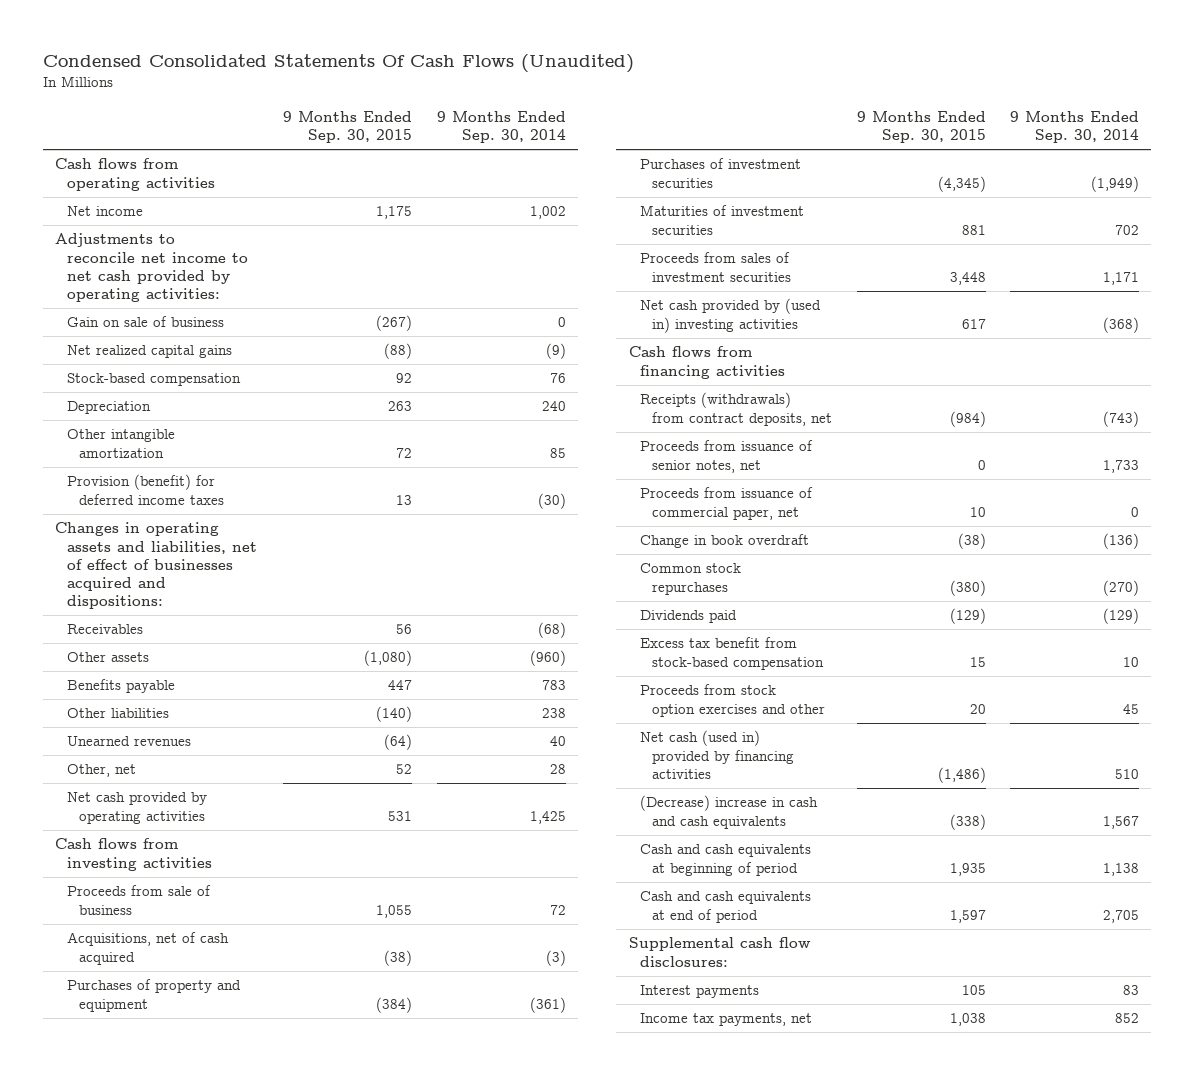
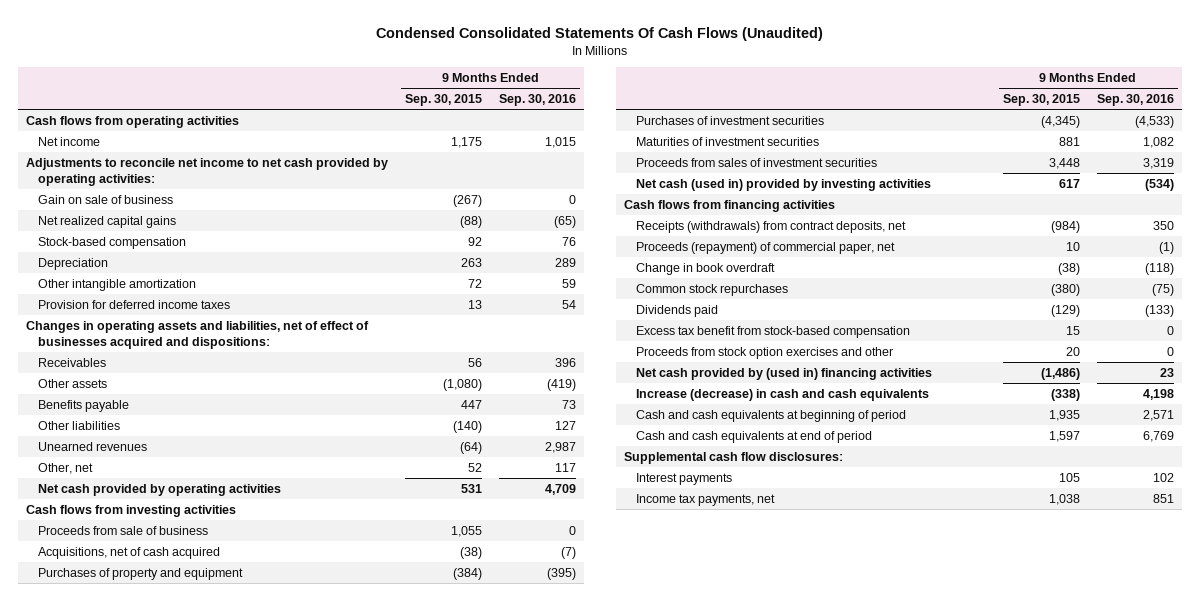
[436,110,566,144] 9 Months Ended Sep. 30, 2014 -> none
none -> [498,94,576,107] Sep. 30, 2016
[67,474,224,505] Provision (benefit) for deferred income taxes -> [38,299,231,309] Provision for deferred income taxes
[640,298,822,333] Net cash provided by (used in) investing activities -> [636,178,932,191] Net cash (used in) provided by investing activities
[640,440,814,473] Proceeds from issuance of senior notes, net -> none
[640,487,814,520] Proceeds from issuance of commercial paper, net -> [636,241,896,254] Proceeds (repayment) of commercial paper, net
[640,730,794,779] Net cash (used in) provided by financing activities -> [636,367,933,380] Net cash provided by (used in) financing activities
[640,795,819,829] (Decrease) increase in cash and cash equivalents -> [636,388,930,401] Increase (decrease) in cash and cash equivalents

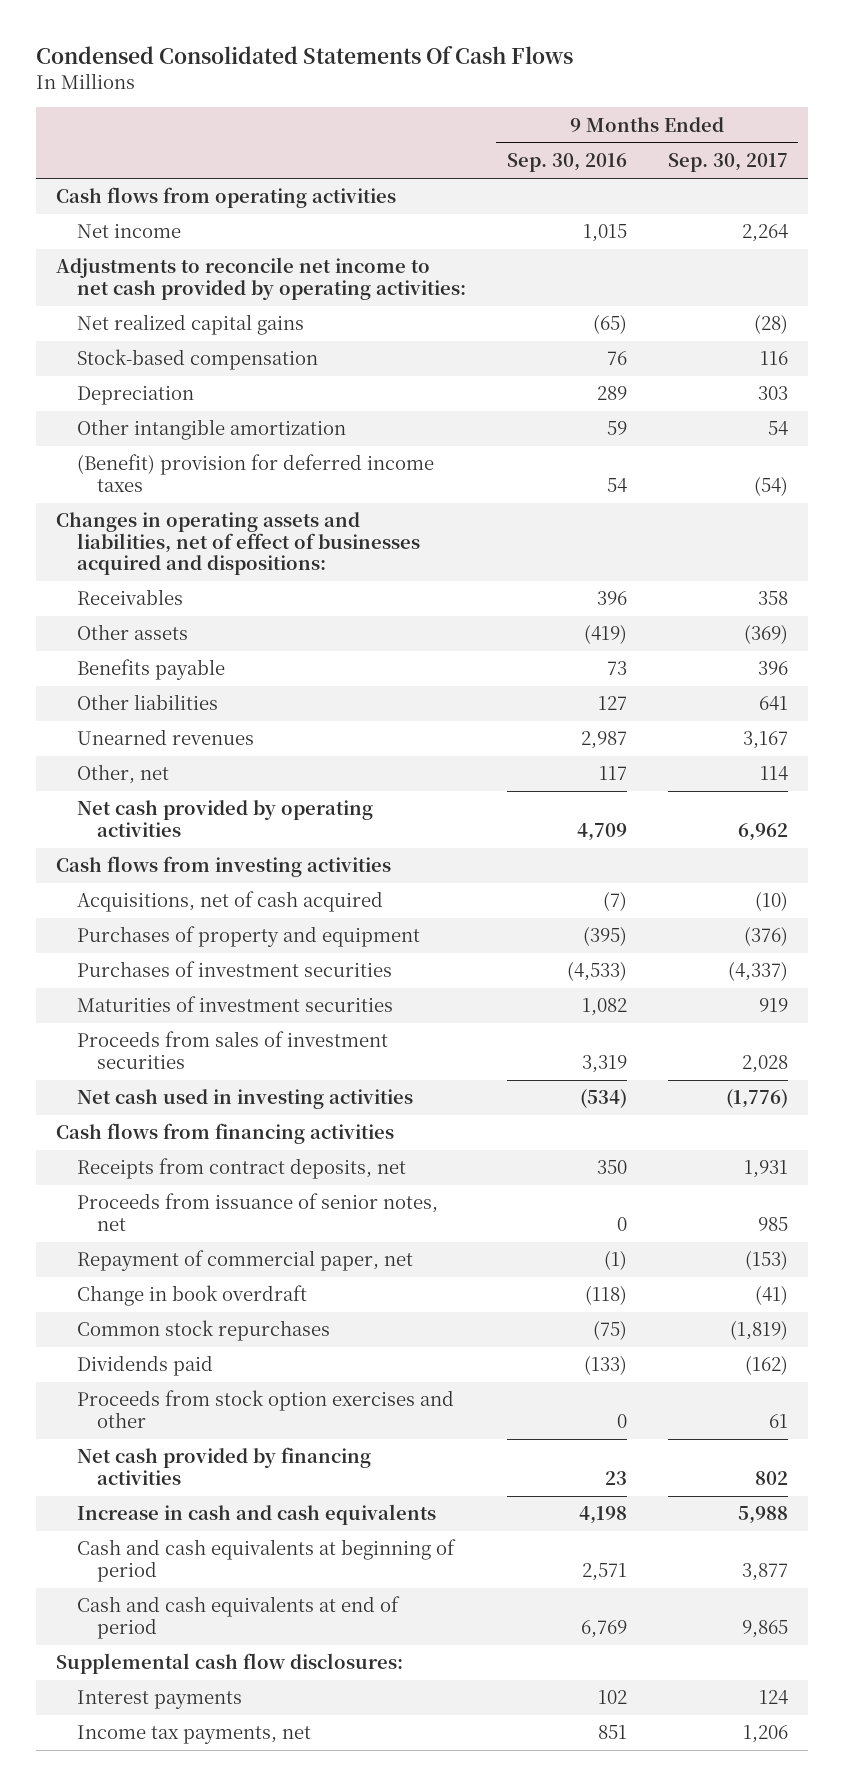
[376,26,824,41] Condensed Consolidated Statements Of Cash Flows (Unaudited) -> [35,46,573,65] Condensed Consolidated Statements Of Cash Flows
[405,94,483,107] Sep. 30, 2015 -> none
none -> [667,153,788,173] Sep. 30, 2017
[38,194,174,204] Gain on sale of business -> none
[38,299,231,309] Provision for deferred income taxes -> [76,454,434,492] (Benefit) provision for deferred income taxes
[38,525,209,535] Proceeds from sale of business -> none
[636,178,932,191] Net cash (used in) provided by investing activities -> [76,1089,413,1110] Net cash used in investing activities
[636,220,907,233] Receipts (withdrawals) from contract deposits, net -> [76,1158,406,1180] Receipts from contract deposits, net
none -> [76,1193,438,1231] Proceeds from issuance of senior notes, net
[636,241,896,254] Proceeds (repayment) of commercial paper, net -> [76,1250,413,1272] Repayment of commercial paper, net
[636,325,911,338] Excess tax benefit from stock-based compensation -> none
[636,367,933,380] Net cash provided by (used in) financing activities -> [76,1447,371,1485] Net cash provided by financing activities
[636,388,930,401] Increase (decrease) in cash and cash equivalents -> [76,1504,436,1526] Increase in cash and cash equivalents

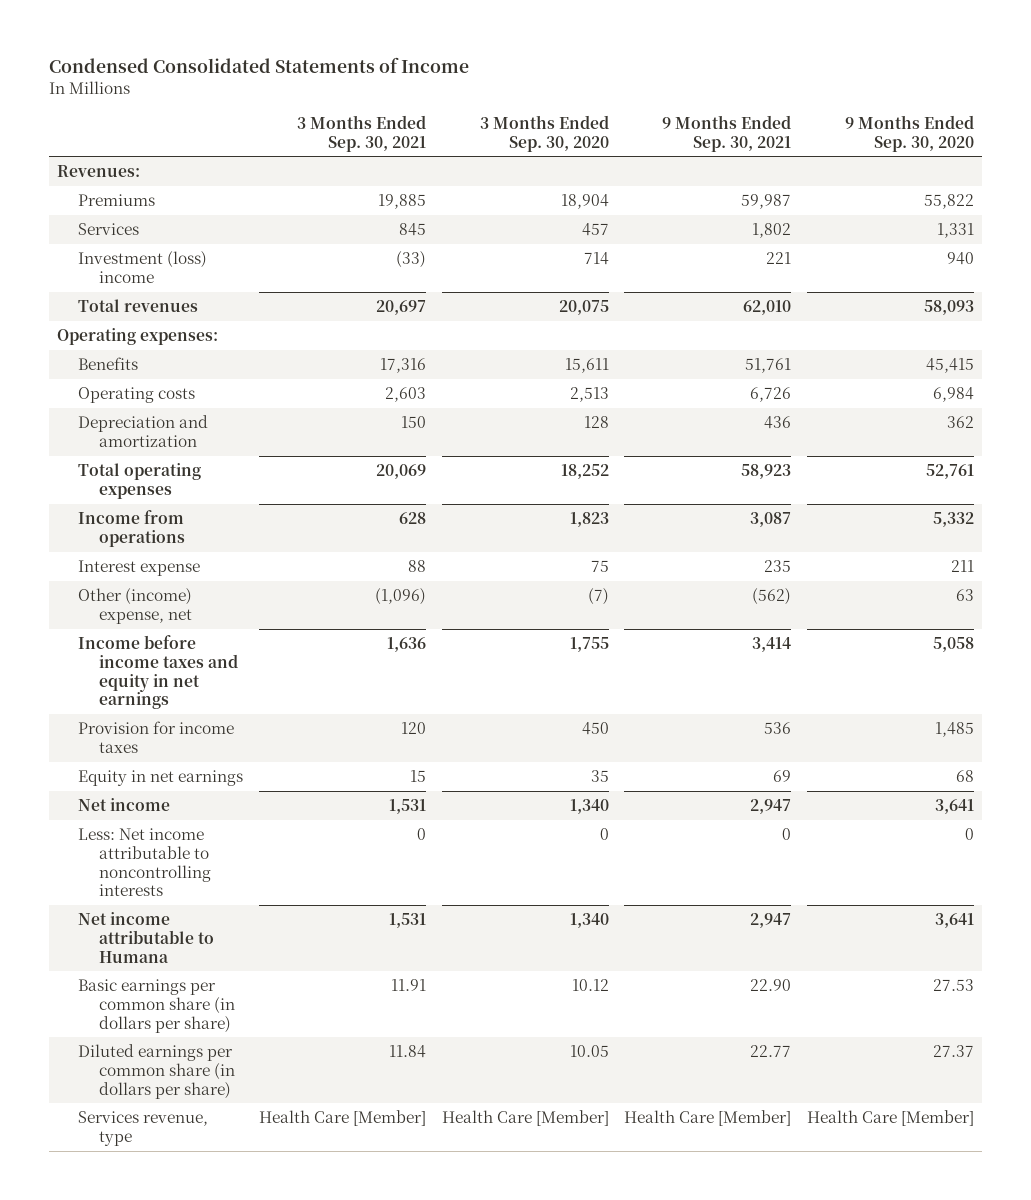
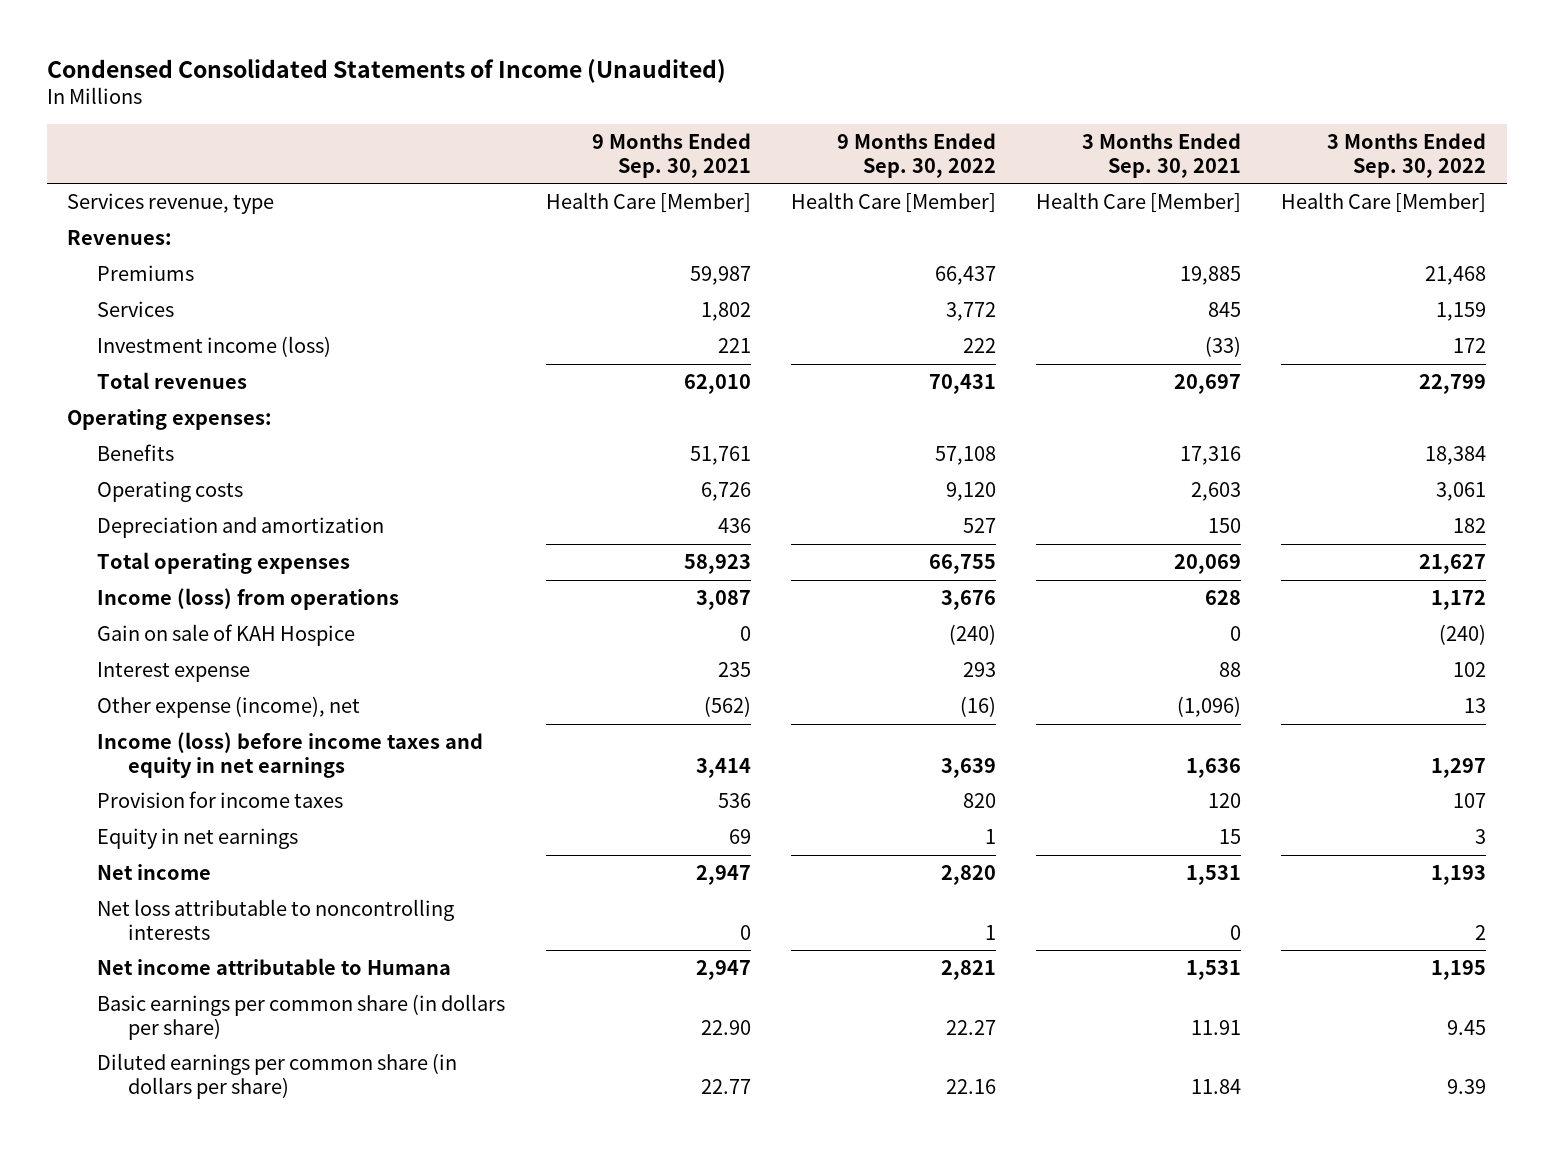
[48,56,469,73] Condensed Consolidated Statements of Income -> [46,58,726,83] Condensed Consolidated Statements of Income (Unaudited)
[479,114,609,152] 3 Months Ended Sep. 30, 2020 -> none
[845,114,975,152] 9 Months Ended Sep. 30, 2020 -> none
none -> [836,133,996,178] 9 Months Ended Sep. 30, 2022
none -> [1327,133,1487,178] 3 Months Ended Sep. 30, 2022
[77,1111,208,1146] Services revenue, type -> [66,193,274,215] Services revenue, type
[77,251,207,283] Investment (loss) income -> [97,336,332,358] Investment income (loss)
[77,510,185,547] Income from operations -> [97,588,400,611] Income (loss) from operations
none -> [97,624,356,647] Gain on sale of KAH Hospice
[77,588,192,624] Other (income) expense, net -> [97,696,361,719] Other expense (income), net
[77,635,238,710] Income before income taxes and equity in net earnings -> [97,732,484,778] Income (loss) before income taxes and equity in net earnings
[77,828,211,897] Less: Net income attributable to noncontrolling interests -> [97,899,455,940] Net loss attributable to noncontrolling interests

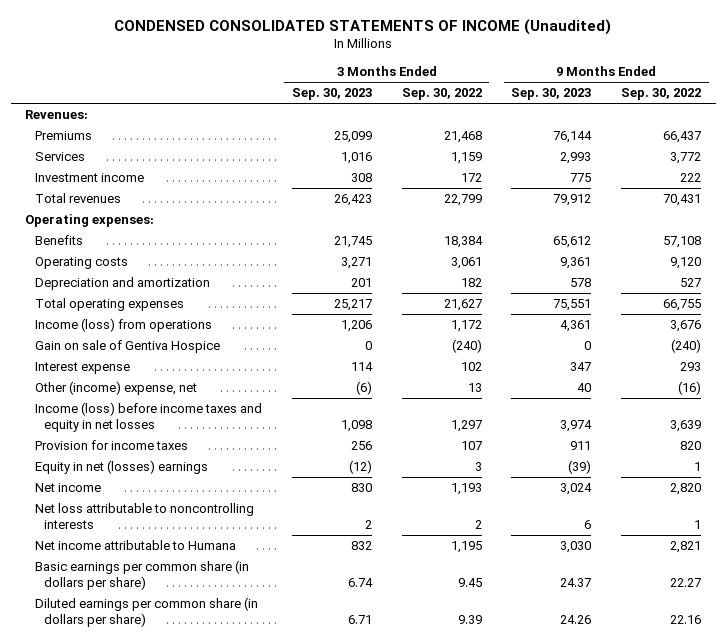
[46,58,726,83] Condensed Consolidated Statements of Income (Unaudited) -> [114,18,612,35] CONDENSED CONSOLIDATED STATEMENTS OF INCOME (Unaudited)
[591,133,751,178] 9 Months Ended Sep. 30, 2021 -> none
[1082,133,1242,178] 3 Months Ended Sep. 30, 2021 -> none
none -> [291,88,372,101] Sep. 30, 2023
none -> [511,88,592,101] Sep. 30, 2023
[66,193,274,215] Services revenue, type -> none
[97,336,332,358] Investment income (loss) -> [34,173,144,183] Investment income
[97,624,356,647] Gain on sale of KAH Hospice -> [34,340,220,354] Gain on sale of Gentiva Hospice
[97,696,361,719] Other expense (income), net -> [34,381,197,396] Other (income) expense, net
[97,732,484,778] Income (loss) before income taxes and equity in net earnings -> [34,402,262,433] Income (loss) before income taxes and equity in net losses
[97,828,299,850] Equity in net earnings -> [34,460,208,475] Equity in net (losses) earnings

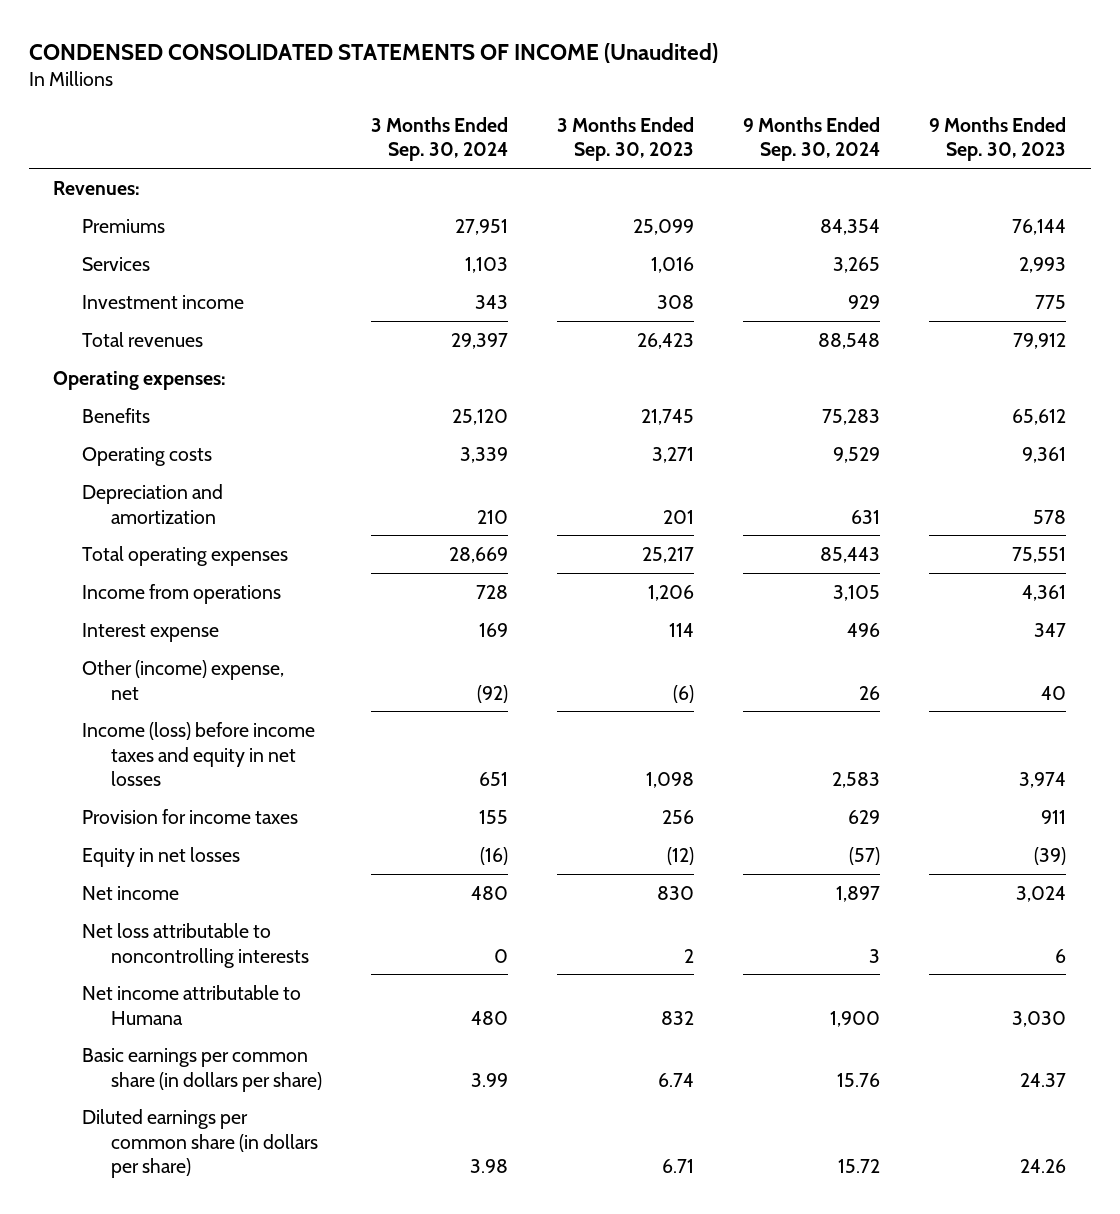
[401,88,482,101] Sep. 30, 2022 -> none
[621,88,702,101] Sep. 30, 2022 -> none
none -> [371,116,509,162] 3 Months Ended Sep. 30, 2024
none -> [743,116,881,162] 9 Months Ended Sep. 30, 2024
[34,340,220,354] Gain on sale of Gentiva Hospice -> none
[34,318,212,333] Income (loss) from operations -> [82,583,282,604] Income from operations
[34,460,208,475] Equity in net (losses) earnings -> [82,846,241,867] Equity in net losses

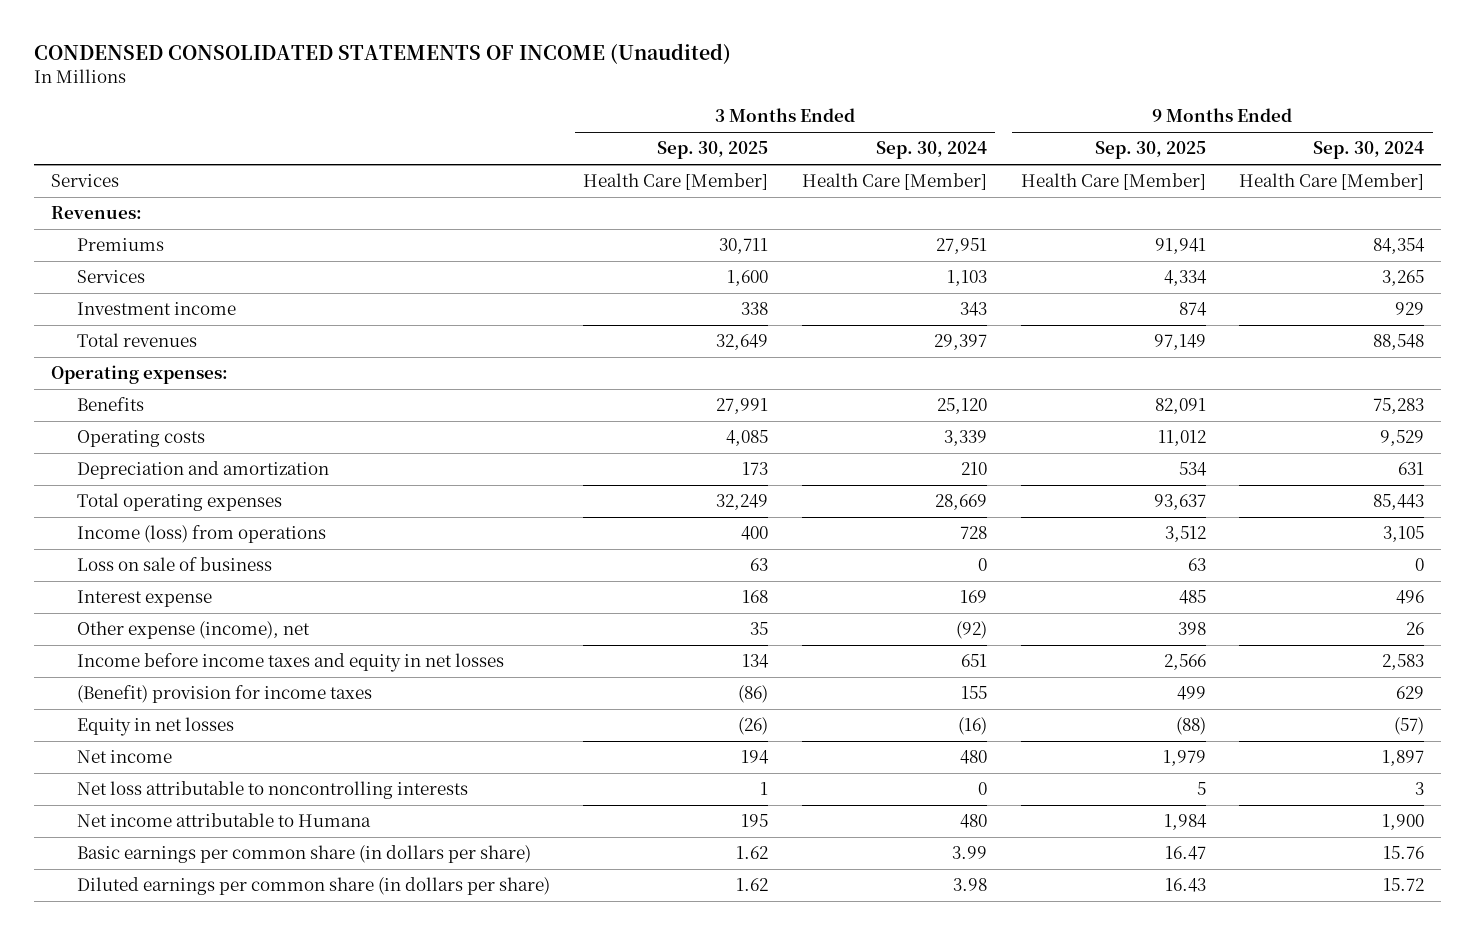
[557,116,695,162] 3 Months Ended Sep. 30, 2023 -> none
[929,116,1067,162] 9 Months Ended Sep. 30, 2023 -> none
none -> [657,141,769,160] Sep. 30, 2025
none -> [1094,141,1206,160] Sep. 30, 2025
none -> [50,174,119,188] Services
[82,583,282,604] Income from operations -> [76,525,326,544] Income (loss) from operations
none -> [76,557,272,572] Loss on sale of business
[82,659,285,700] Other (income) expense, net -> [76,621,310,640] Other expense (income), net
[82,721,316,787] Income (loss) before income taxes and equity in net losses -> [76,653,504,673] Income before income taxes and equity in net losses
[82,808,299,824] Provision for income taxes -> [76,685,372,704] (Benefit) provision for income taxes

